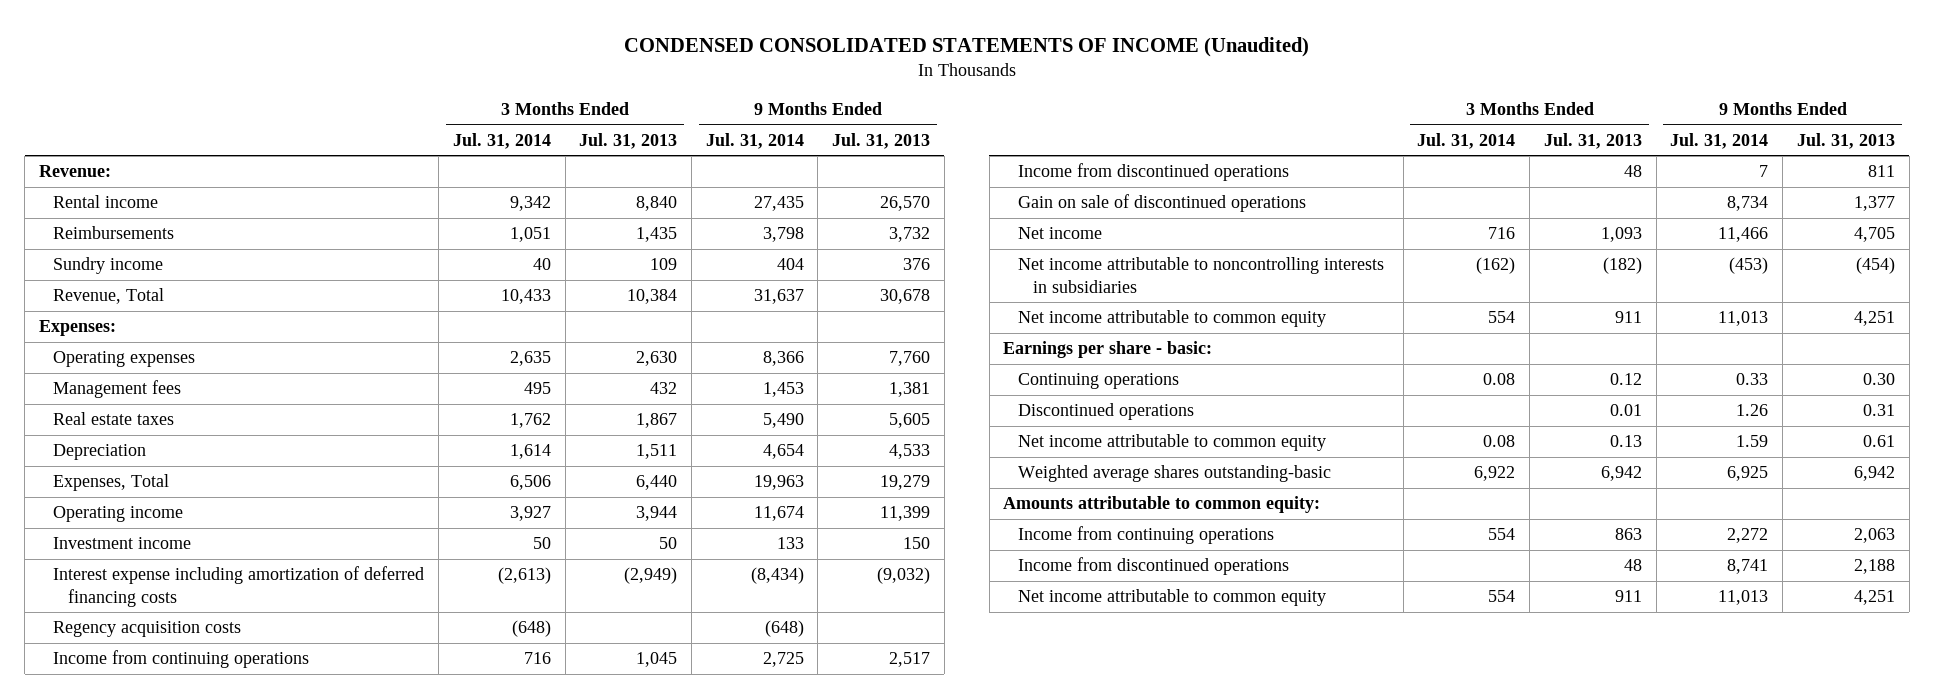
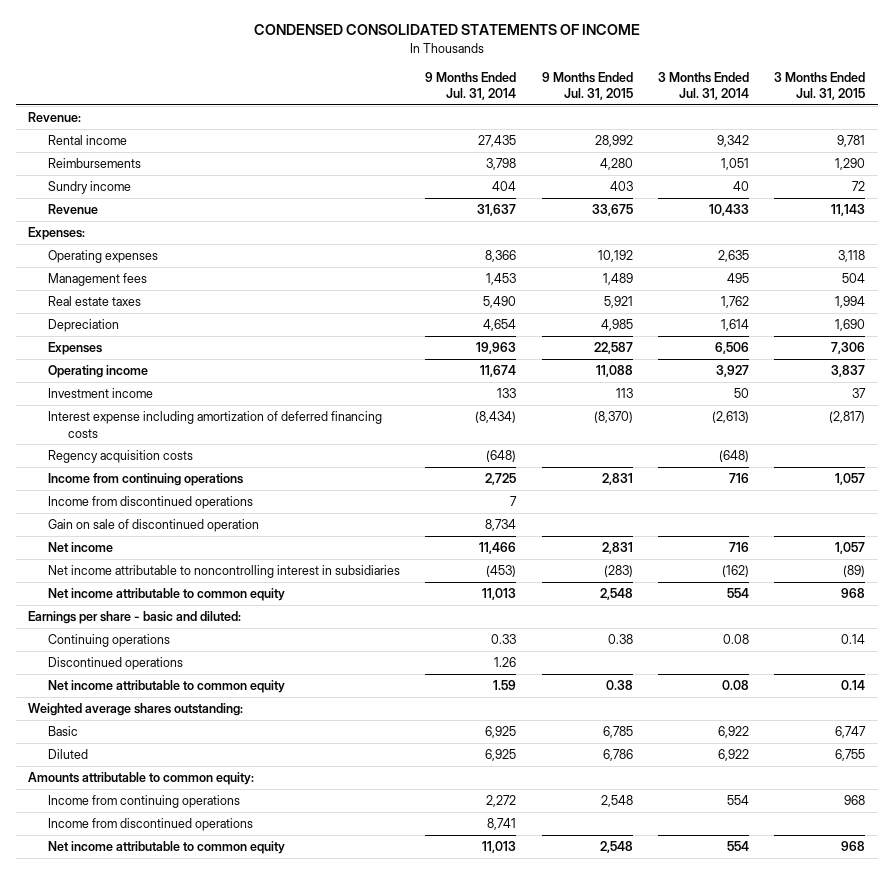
[623,37,1309,58] CONDENSED CONSOLIDATED STATEMENTS OF INCOME (Unaudited) -> [253,24,640,36] CONDENSED CONSOLIDATED STATEMENTS OF INCOME
[579,132,678,149] Jul. 31, 2013 -> none
[832,132,931,149] Jul. 31, 2013 -> none
none -> [541,71,633,100] 9 Months Ended Jul. 31, 2015
none -> [774,71,866,100] 3 Months Ended Jul. 31, 2015
[53,288,165,305] Revenue, Total -> [48,204,99,215] Revenue
[53,474,170,492] Expenses, Total -> [48,342,103,356] Expenses
[1017,194,1306,213] Gain on sale of discontinued operations -> [48,519,260,533] Gain on sale of discontinued operation
[1017,257,1384,293] Net income attributable to noncontrolling interests in subsidiaries -> [48,565,401,579] Net income attributable to noncontrolling interest in subsidiaries
[1003,341,1213,359] Earnings per share - basic: -> [28,611,242,625] Earnings per share - basic and diluted:
none -> [28,703,244,717] Weighted average shares outstanding:
[1017,465,1331,483] Weighted average shares outstanding-basic -> [48,726,79,737] Basic
none -> [48,749,89,760] Diluted

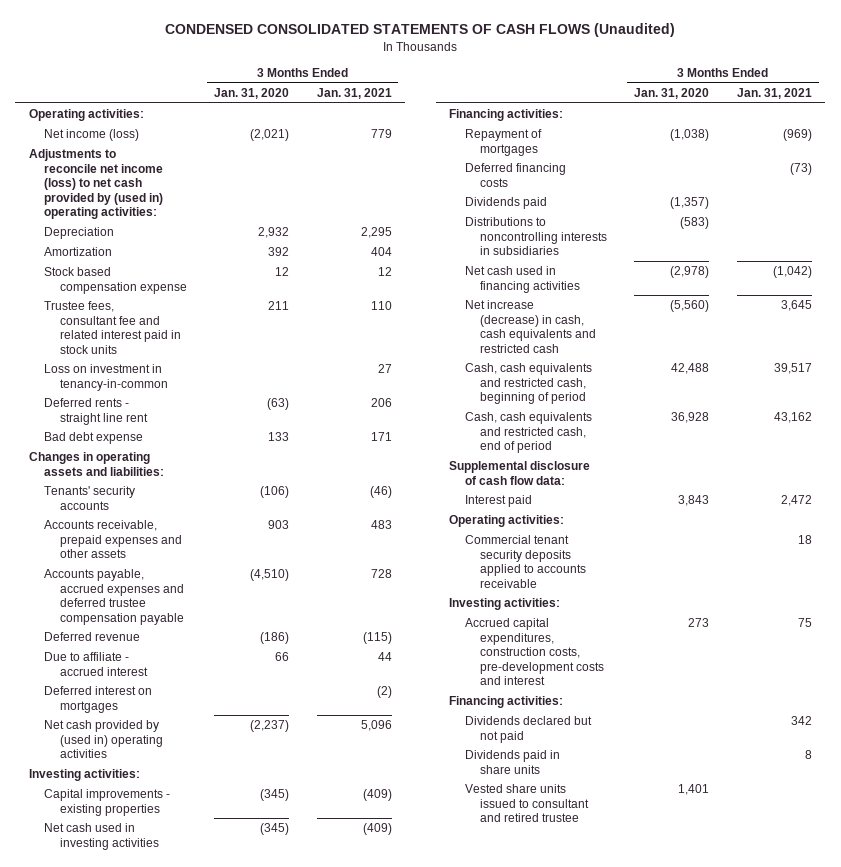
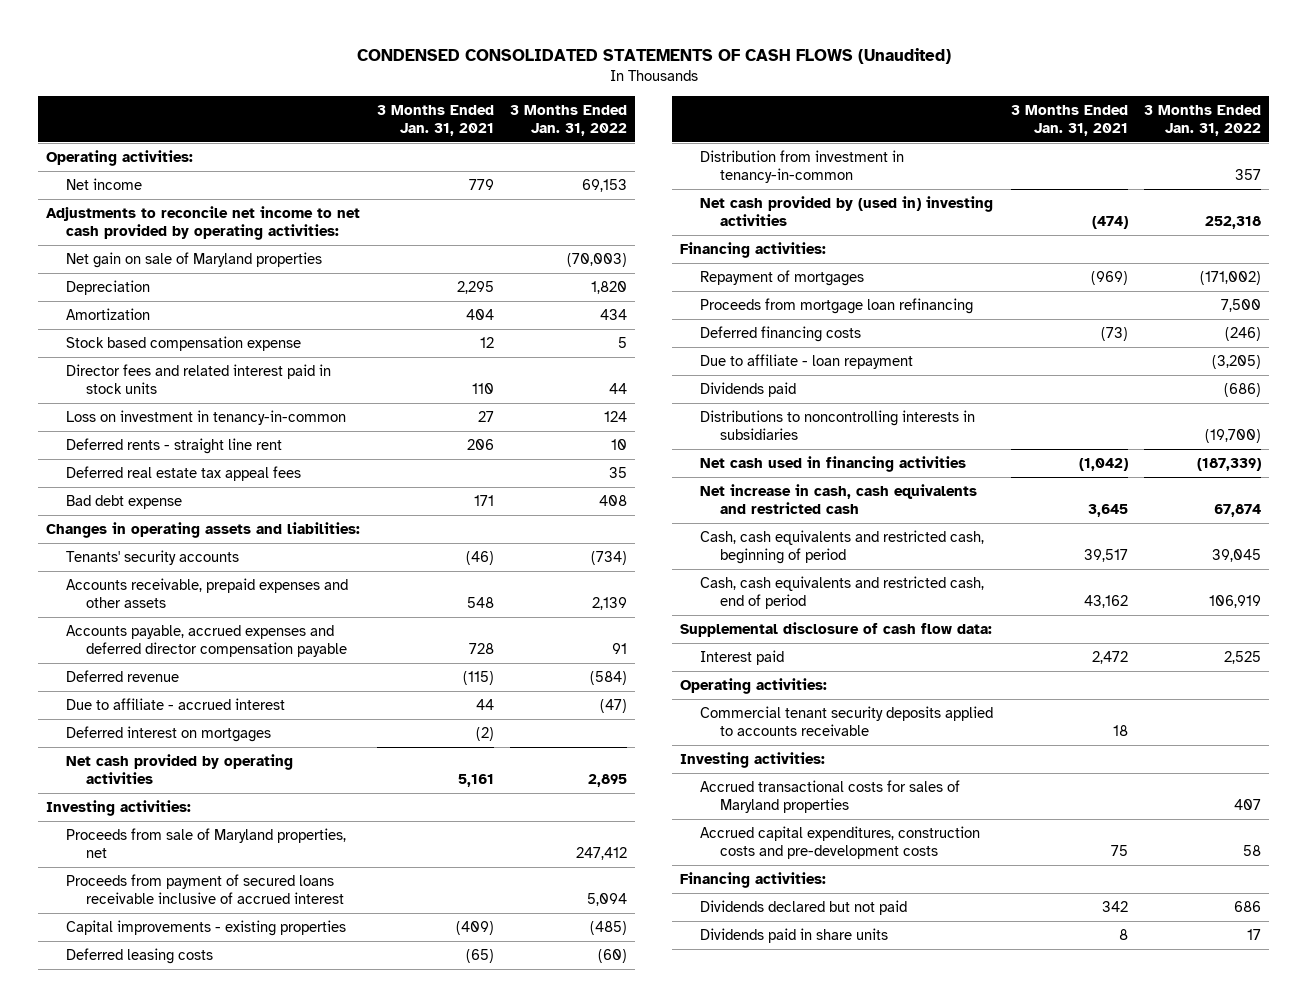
[214,87,290,99] Jan. 31, 2020 -> none
none -> [510,104,628,136] 3 Months Ended Jan. 31, 2022
[44,129,140,142] Net income (loss) -> [66,178,143,191] Net income
[29,149,164,220] Adjustments to reconcile net income (loss) to net cash provided by (used in) operating activities: -> [46,206,361,241] Adjustments to reconcile net income to net cash provided by operating activities:
none -> [66,252,323,269] Net gain on sale of Maryland properties
[44,301,181,354] Trustee fees, consultant fee and related interest paid in stock units -> [66,364,332,395] Director fees and related interest paid in stock units
none -> [66,466,302,482] Deferred real estate tax appeal fees
[370,520,392,530] 483 -> [466,597,494,609] 548
[44,569,184,625] Accounts payable, accrued expenses and deferred trustee compensation payable -> [66,625,348,658] Accounts payable, accrued expenses and deferred director compensation payable
[44,720,163,759] Net cash provided by (used in) operating activities -> [66,754,294,785] Net cash provided by operating activities
[360,720,392,732] 5,096 -> [457,774,494,788] 5,161
none -> [66,828,347,859] Proceeds from sale of Maryland properties, net
none -> [66,874,345,905] Proceeds from payment of secured loans receivable inclusive of accrued interest
none -> [66,948,214,965] Deferred leasing costs
none -> [700,150,905,184] Distribution from investment in tenancy-in-common
[44,823,159,850] Net cash used in investing activities -> [700,196,994,227] Net cash provided by (used in) investing activities
[362,823,392,836] (409) -> [1091,216,1128,230] (474)
none -> [700,298,974,315] Proceeds from mortgage loan refinancing
none -> [700,354,914,370] Due to affiliate - loan repayment
[464,300,596,353] Net increase (decrease) in cash, cash equivalents and restricted cash -> [700,484,978,515] Net increase in cash, cash equivalents and restricted cash
none -> [700,780,961,814] Accrued transactional costs for sales of Maryland properties
[464,618,604,686] Accrued capital expenditures, construction costs, pre-development costs and interest -> [700,826,981,860] Accrued capital expenditures, construction costs and pre-development costs
[464,784,589,823] Vested share units issued to consultant and retired trustee -> none

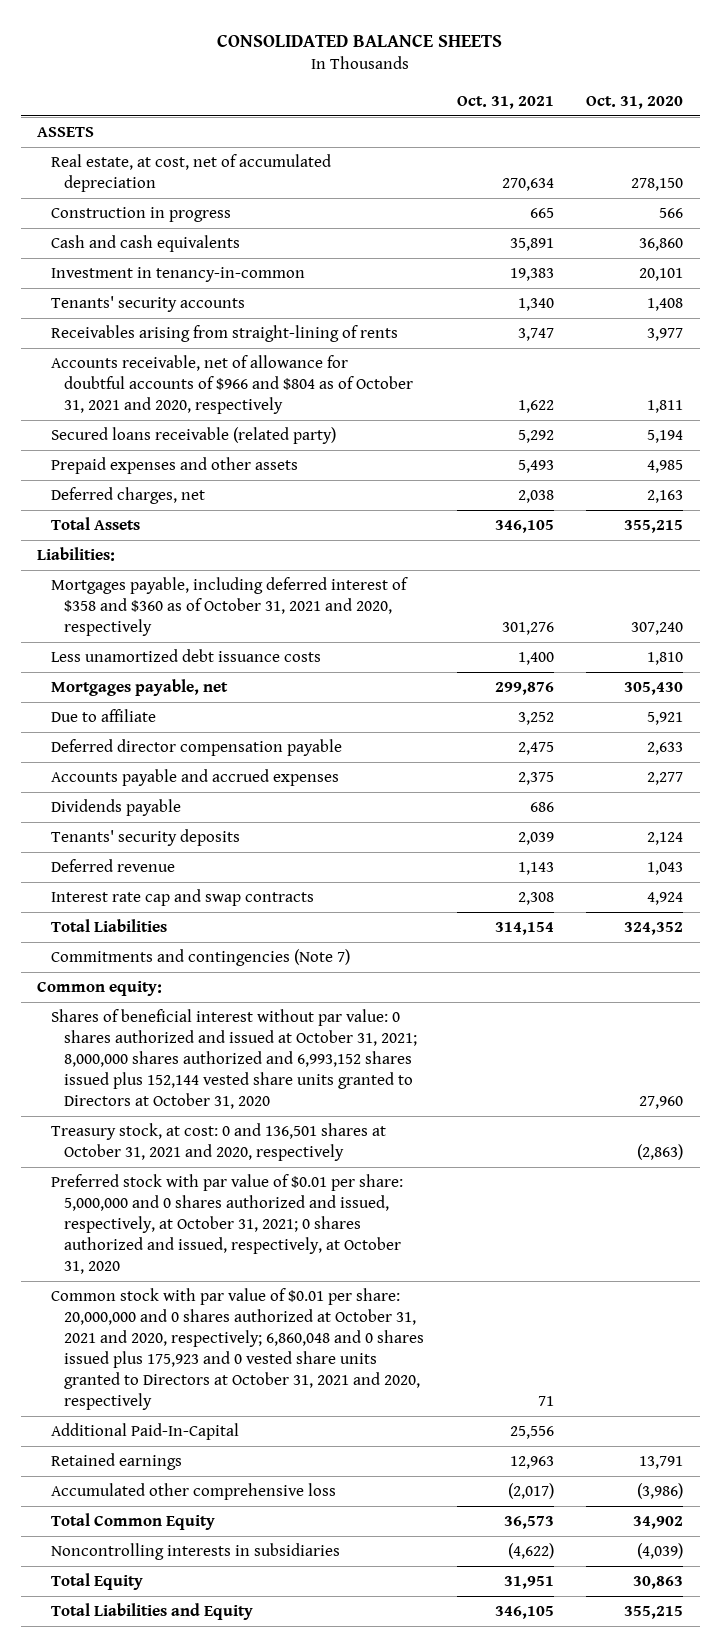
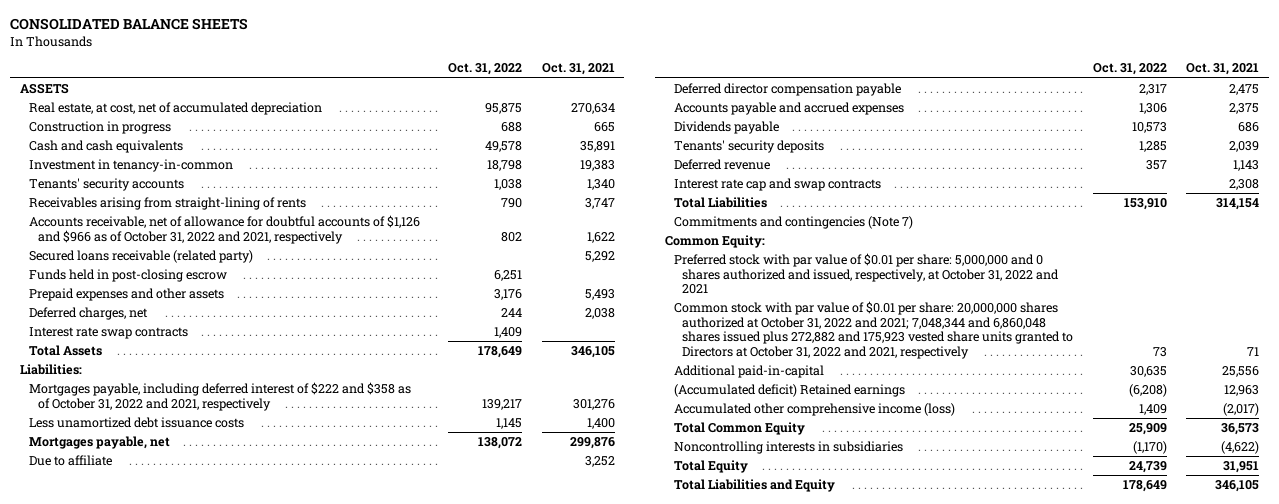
[586,95,684,109] Oct. 31, 2020 -> none
none -> [448,63,523,76] Oct. 31, 2022
[50,355,414,415] Accounts receivable, net of allowance for doubtful accounts of $966 and $804 as of October 31, 2021 and 2020, respectively -> [28,215,420,244] Accounts receivable, net of allowance for doubtful accounts of $1,126 and $966 as of October 31, 2022 and 2021, respectively
none -> [28,269,227,283] Funds held in post-closing escrow
none -> [28,327,188,340] Interest rate swap contracts
[50,577,408,637] Mortgages payable, including deferred interest of $358 and $360 as of October 31, 2021 and 2020, respectively -> [28,382,411,411] Mortgages payable, including deferred interest of $222 and $358 as of October 31, 2022 and 2021, respectively
[50,1009,418,1109] Shares of beneficial interest without par value: 0 shares authorized and issued at October 31, 2021; 8,000,000 shares authorized and 6,993,152 shares issued plus 152,144 vested share units granted to Directors at October 31, 2020 -> none
[50,1123,386,1162] Treasury stock, at cost: 0 and 136,501 shares at October 31, 2021 and 2020, respectively -> none
[37,981,163,997] Common equity: -> [664,235,765,249] Common Equity:
[50,1174,403,1274] Preferred stock with par value of $0.01 per share: 5,000,000 and 0 shares authorized and issued, respectively, at October 31, 2021; 0 shares authorized and issued, respectively, at October 31, 2020 -> [673,253,1060,295] Preferred stock with par value of $0.01 per share: 5,000,000 and 0 shares authorized and issued, respectively, at October 31, 2022 and 2021
[50,1288,425,1410] Common stock with par value of $0.01 per share: 20,000,000 and 0 shares authorized at October 31, 2021 and 2020, respectively; 6,860,048 and 0 shares issued plus 175,923 and 0 vested share units granted to Directors at October 31, 2021 and 2020, respectively -> [673,301,1074,359] Common stock with par value of $0.01 per share: 20,000,000 shares authorized at October 31, 2022 and 2021; 7,048,344 and 6,860,048 shares issued plus 272,882 and 175,923 vested share units granted to Directors at October 31, 2022 and 2021, respectively
[50,1423,239,1441] Additional Paid-In-Capital -> [673,365,824,379] Additional paid-in-capital
[50,1453,182,1471] Retained earnings -> [673,384,905,398] (Accumulated deficit) Retained earnings
[50,1483,336,1501] Accumulated other comprehensive loss -> [673,403,955,417] Accumulated other comprehensive income (loss)

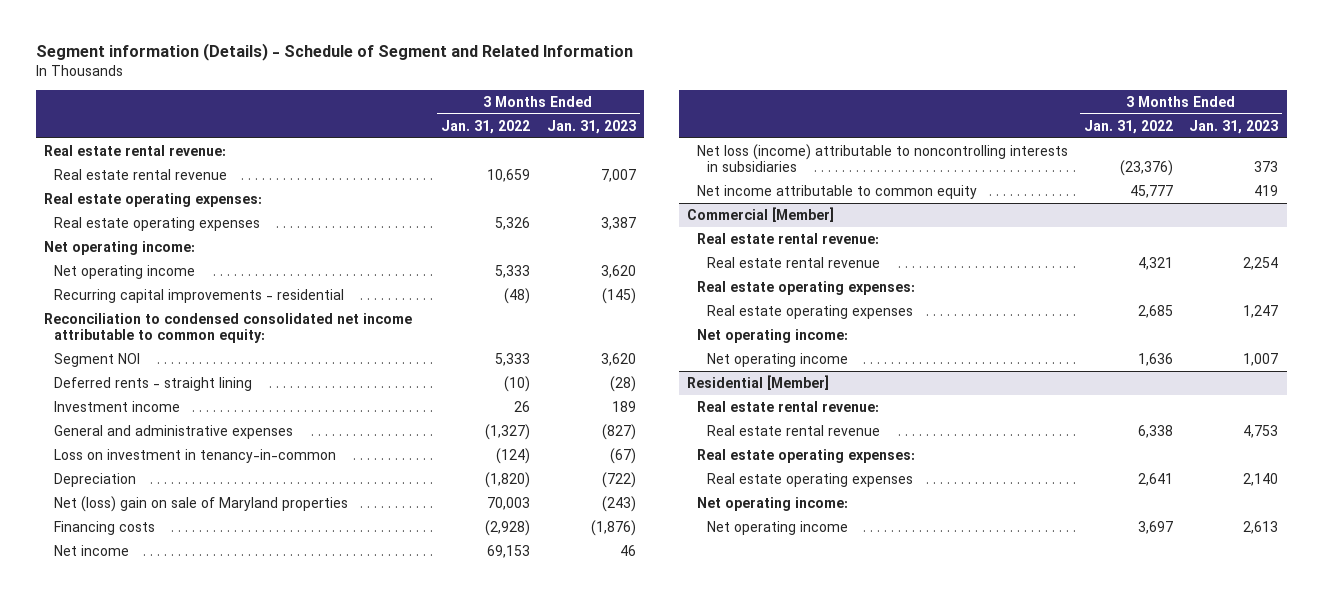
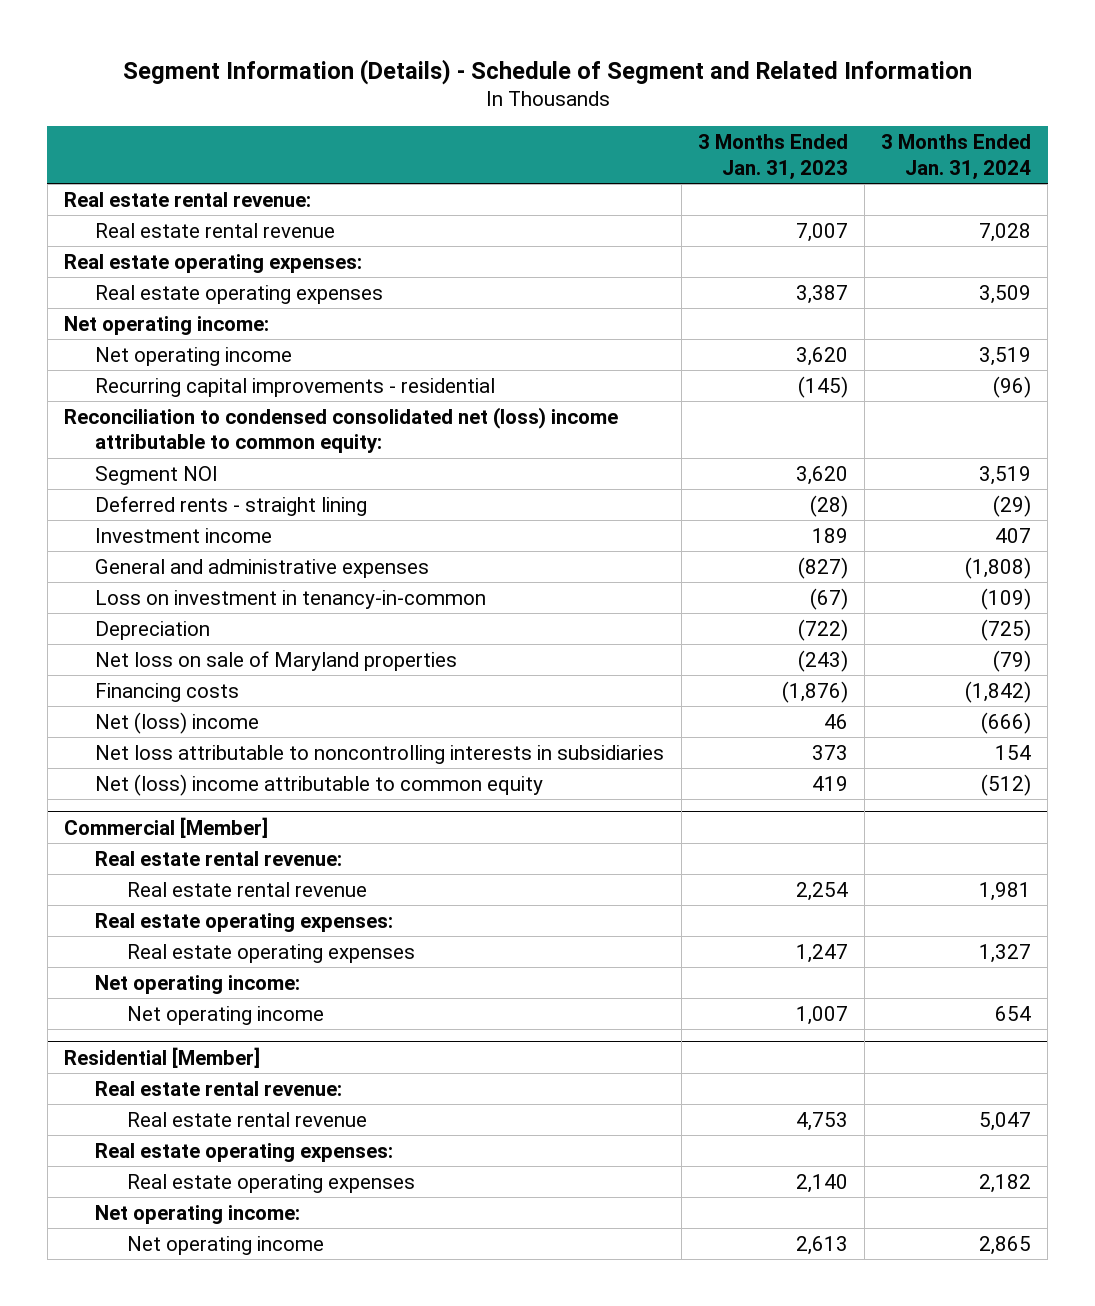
[35,43,633,62] Segment information (Details) - Schedule of Segment and Related Information -> [122,58,972,85] Segment Information (Details) - Schedule of Segment and Related Information
[441,119,531,134] Jan. 31, 2022 -> none
none -> [881,134,1032,180] 3 Months Ended Jan. 31, 2024
[44,312,413,343] Reconciliation to condensed consolidated net income attributable to common equity: -> [63,406,618,454] Reconciliation to condensed consolidated net (loss) income attributable to common equity:
[53,495,348,512] Net (loss) gain on sale of Maryland properties -> [95,650,458,671] Net loss on sale of Maryland properties
[53,544,129,556] Net income -> [95,711,260,734] Net (loss) income
[696,143,1068,172] Net loss (income) attributable to noncontrolling interests in subsidiaries -> [95,744,665,764] Net loss attributable to noncontrolling interests in subsidiaries
[696,184,977,199] Net income attributable to common equity -> [95,773,544,796] Net (loss) income attributable to common equity

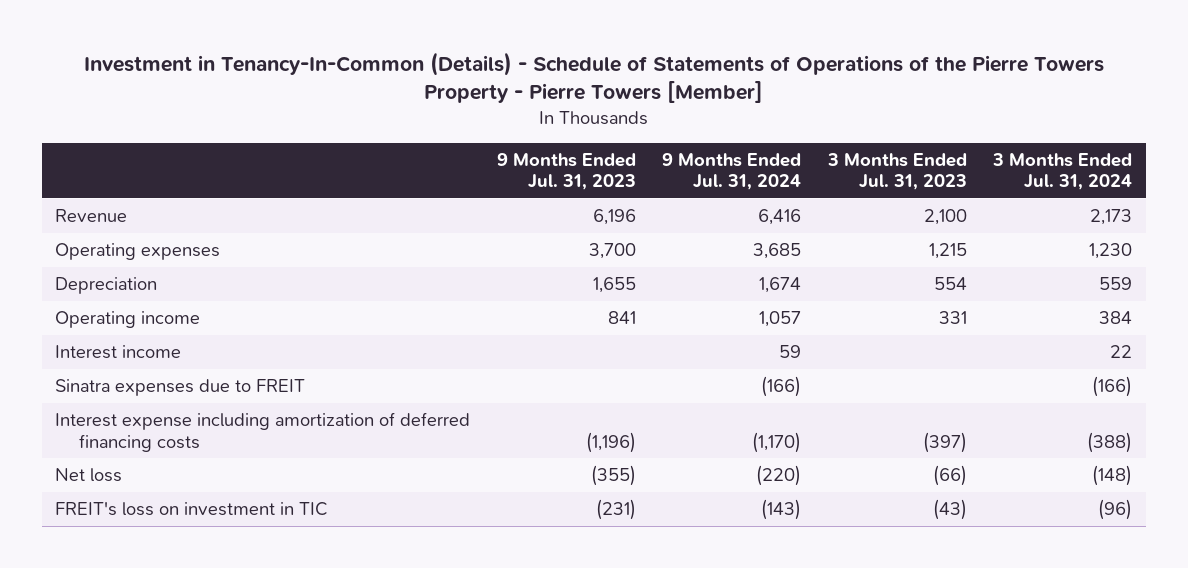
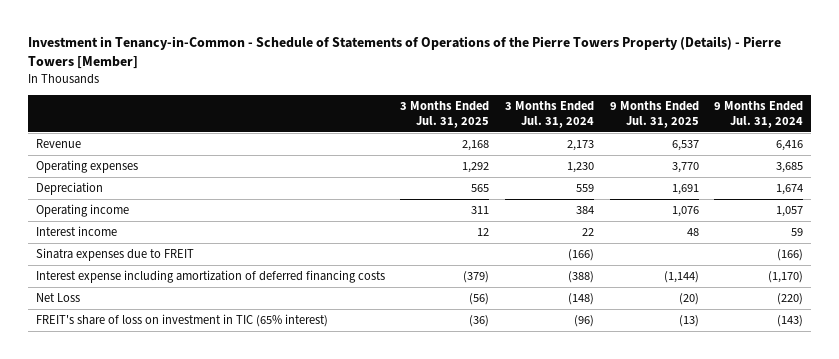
[83,51,1104,104] Investment in Tenancy-In-Common (Details) - Schedule of Statements of Operations of the Pierre Towers Property - Pierre Towers [Member] -> [27,36,781,70] Investment in Tenancy-in-Common - Schedule of Statements of Operations of the Pierre Towers Property (Details) - Pierre Towers [Member]
[496,152,636,191] 9 Months Ended Jul. 31, 2023 -> none
[826,152,967,191] 3 Months Ended Jul. 31, 2023 -> none
none -> [400,100,490,129] 3 Months Ended Jul. 31, 2025
none -> [609,100,699,129] 9 Months Ended Jul. 31, 2025
[55,468,123,483] Net loss -> [35,293,80,303] Net Loss
[55,502,329,517] FREIT's loss on investment in TIC -> [35,314,328,328] FREIT's share of loss on investment in TIC (65% interest)

